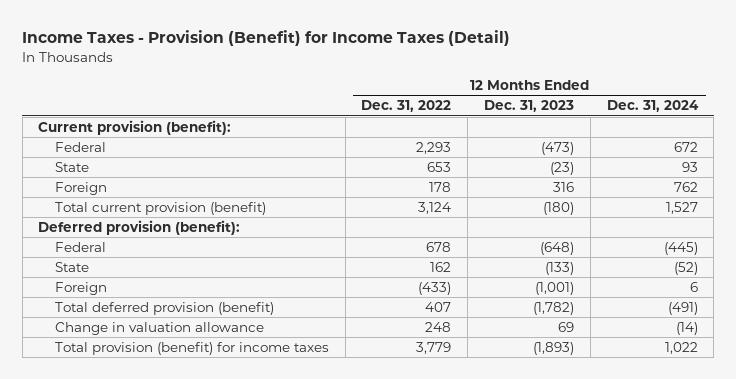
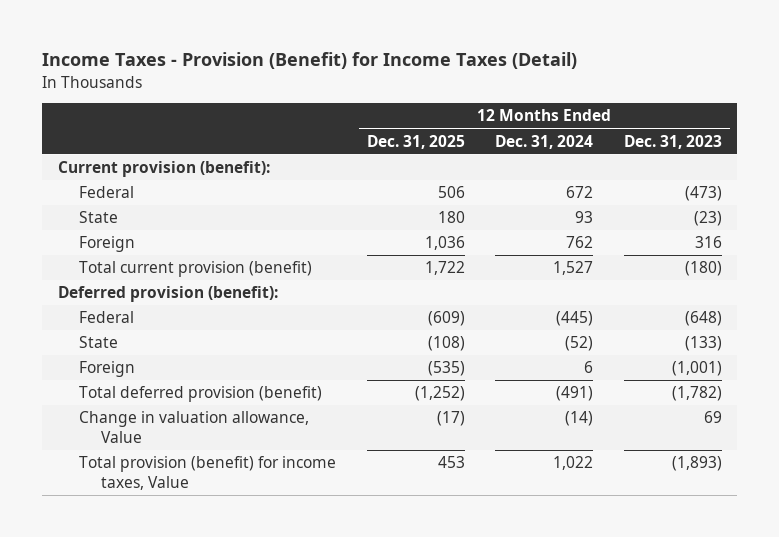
[361,100,452,113] Dec. 31, 2022 -> none
none -> [366,134,465,149] Dec. 31, 2025
[54,321,264,335] Change in valuation allowance -> [79,411,310,444] Change in valuation allowance, Value
[54,341,329,355] Total provision (benefit) for income taxes -> [79,456,337,491] Total provision (benefit) for income taxes, Value

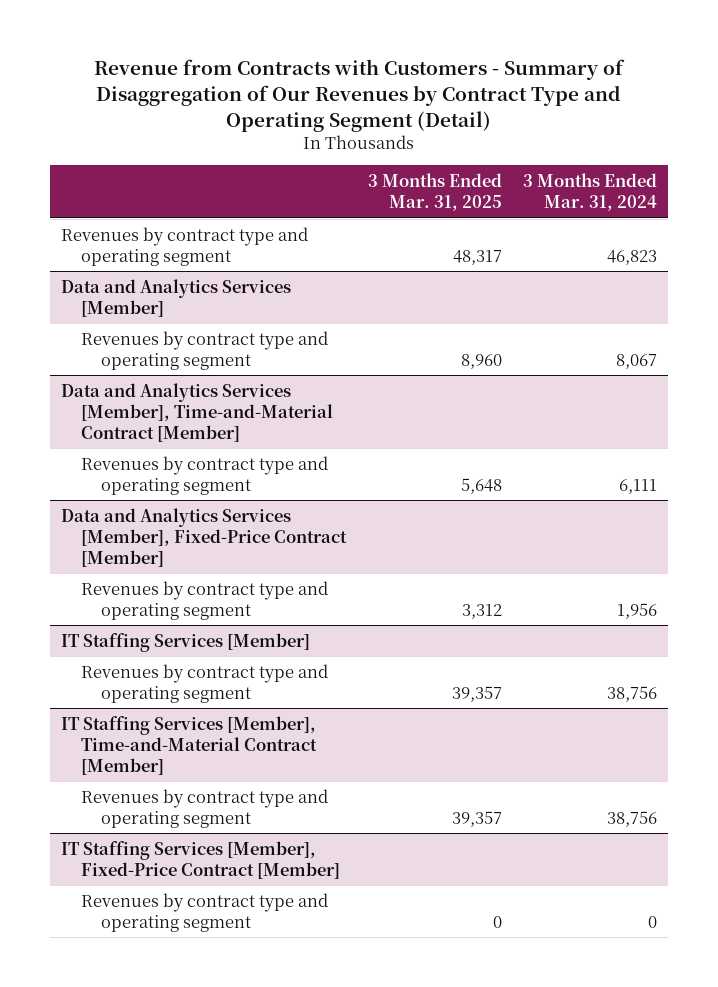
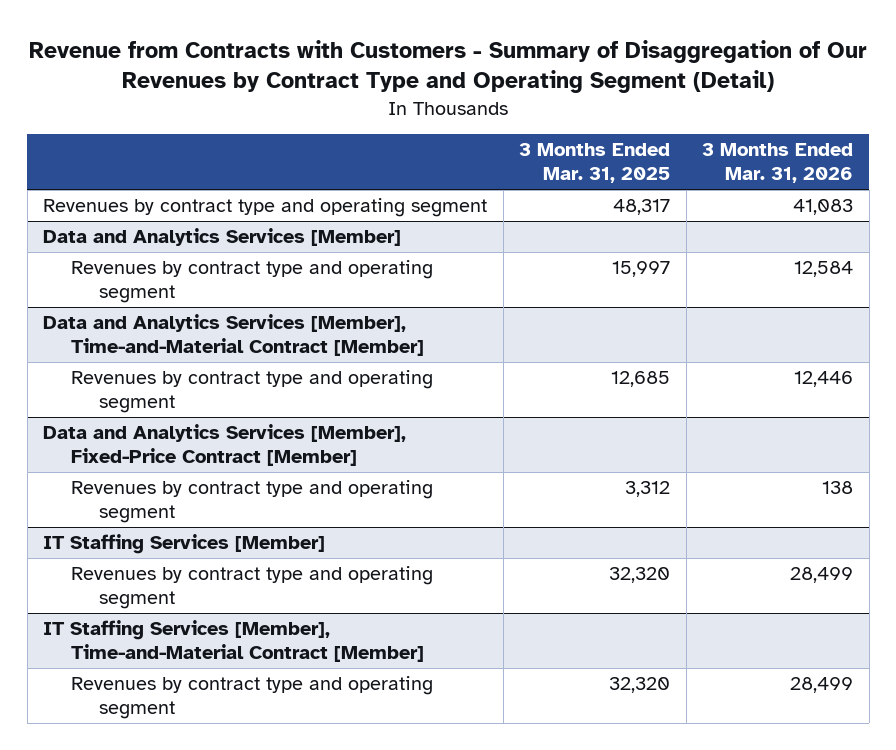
[523,173,658,212] 3 Months Ended Mar. 31, 2024 -> none
none -> [702,143,854,184] 3 Months Ended Mar. 31, 2026
[460,353,502,369] 8,960 -> [612,261,671,278] 15,997
[460,477,502,494] 5,648 -> [611,371,671,388] 12,685
[451,685,502,702] 39,357 -> [609,567,671,584] 32,320
[60,840,340,879] IT Staffing Services [Member], Fixed-Price Contract [Member] -> none
[80,892,328,932] Revenues by contract type and operating segment -> none
[451,810,502,827] 39,357 -> [609,677,671,694] 32,320

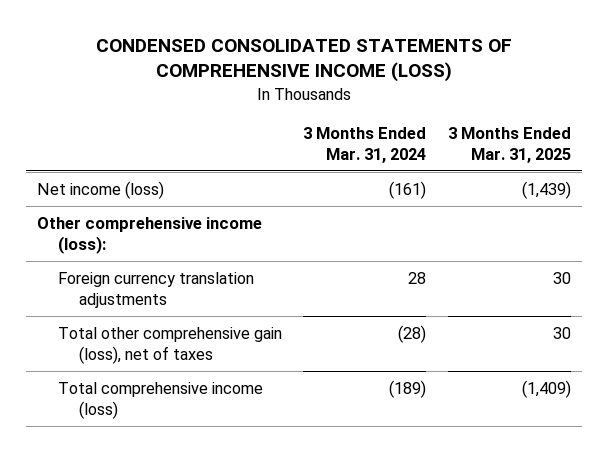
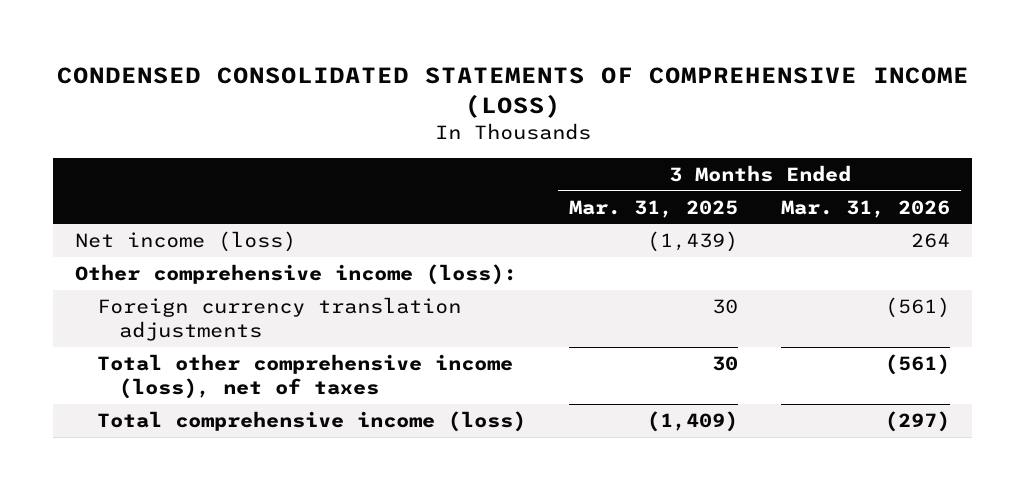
[303,126,427,163] 3 Months Ended Mar. 31, 2024 -> none
none -> [781,199,951,218] Mar. 31, 2026
[58,326,283,364] Total other comprehensive gain (loss), net of taxes -> [97,354,514,400] Total other comprehensive income (loss), net of taxes

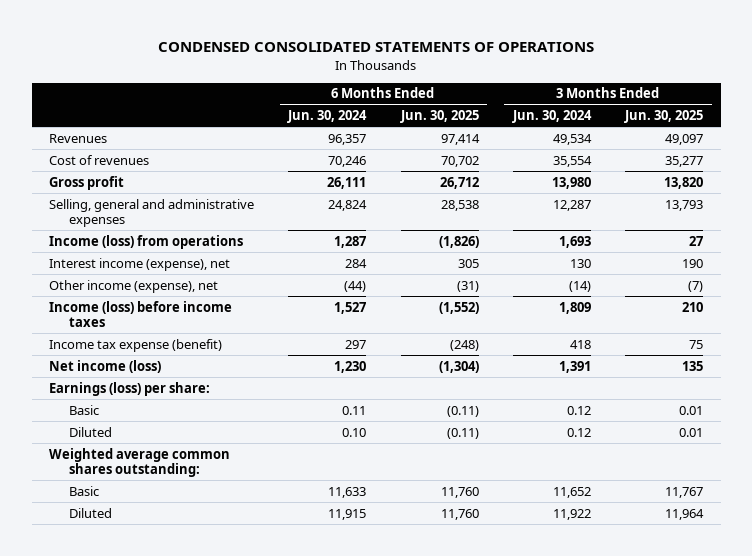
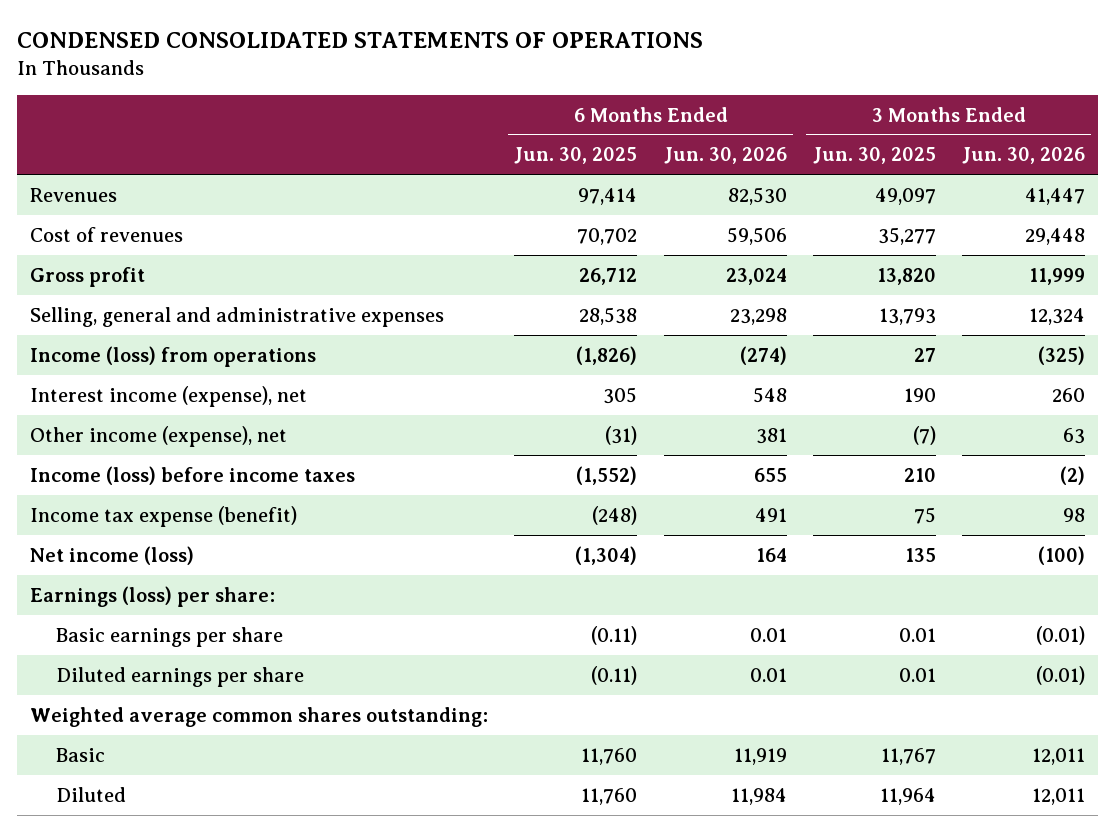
[287,110,368,124] Jun. 30, 2024 -> none
[512,110,593,124] Jun. 30, 2024 -> none
none -> [663,147,787,165] Jun. 30, 2026
none -> [961,147,1085,165] Jun. 30, 2026
[69,404,100,415] Basic -> [56,626,284,647] Basic earnings per share
[69,426,113,437] Diluted -> [56,666,305,687] Diluted earnings per share

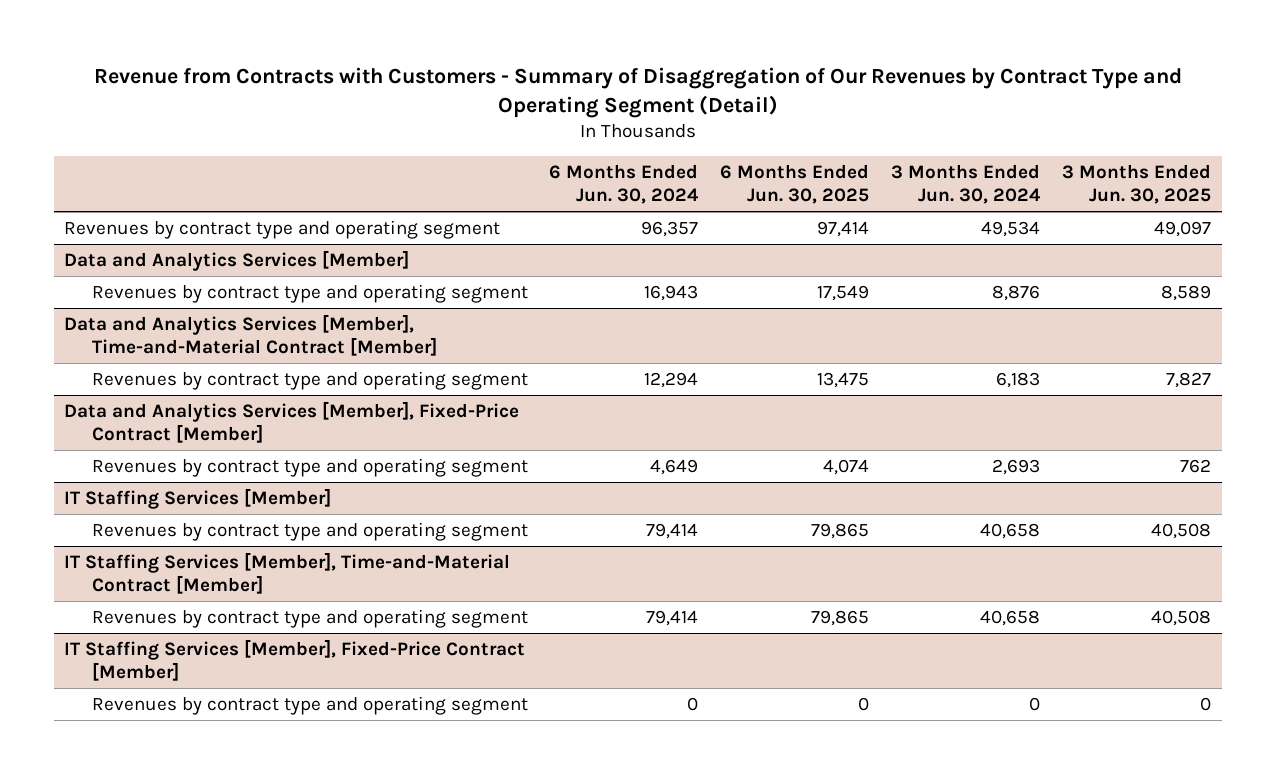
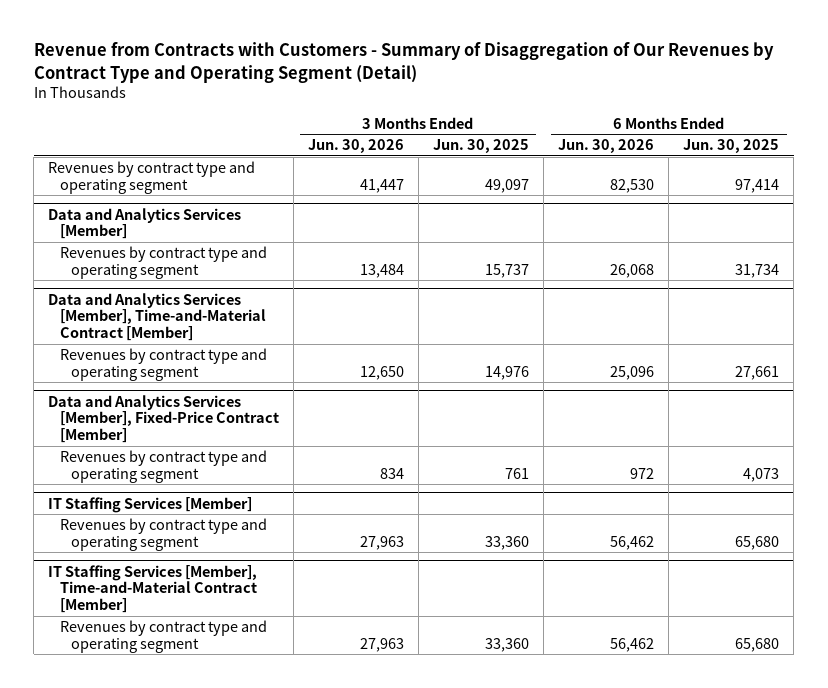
[549,164,700,204] 6 Months Ended Jun. 30, 2024 -> none
[890,164,1041,204] 3 Months Ended Jun. 30, 2024 -> none
none -> [307,139,404,154] Jun. 30, 2026
none -> [558,139,655,154] Jun. 30, 2026
[817,284,870,301] 17,549 -> [735,263,780,278] 31,734
[1160,284,1211,301] 8,589 -> [484,263,529,278] 15,737
[817,371,870,388] 13,475 -> [735,365,780,380] 27,661
[1165,371,1211,388] 7,827 -> [484,365,529,380] 14,976
[823,458,870,475] 4,074 -> [743,467,780,482] 4,073
[1179,458,1211,473] 762 -> [504,467,529,479] 761
[811,522,870,539] 79,865 -> [735,535,780,550] 65,680
[1150,522,1211,539] 40,508 -> [484,535,529,550] 33,360
[64,638,526,681] IT Staffing Services [Member], Fixed-Price Contract [Member] -> none
[91,695,528,715] Revenues by contract type and operating segment -> none
[811,609,870,626] 79,865 -> [735,637,780,652] 65,680
[1150,609,1211,626] 40,508 -> [484,637,529,652] 33,360

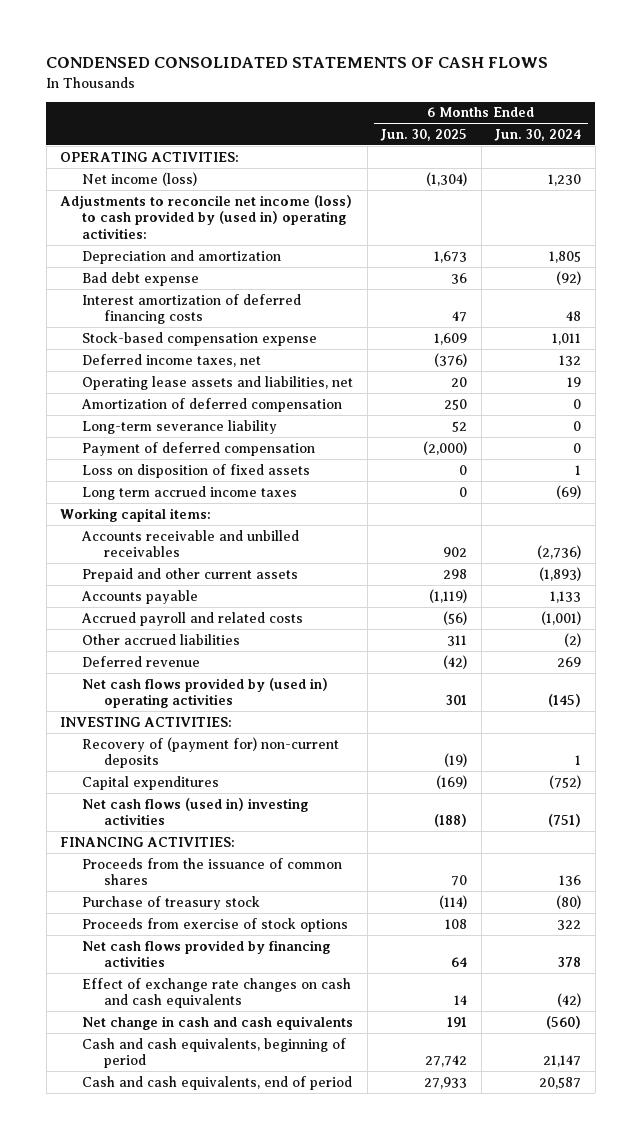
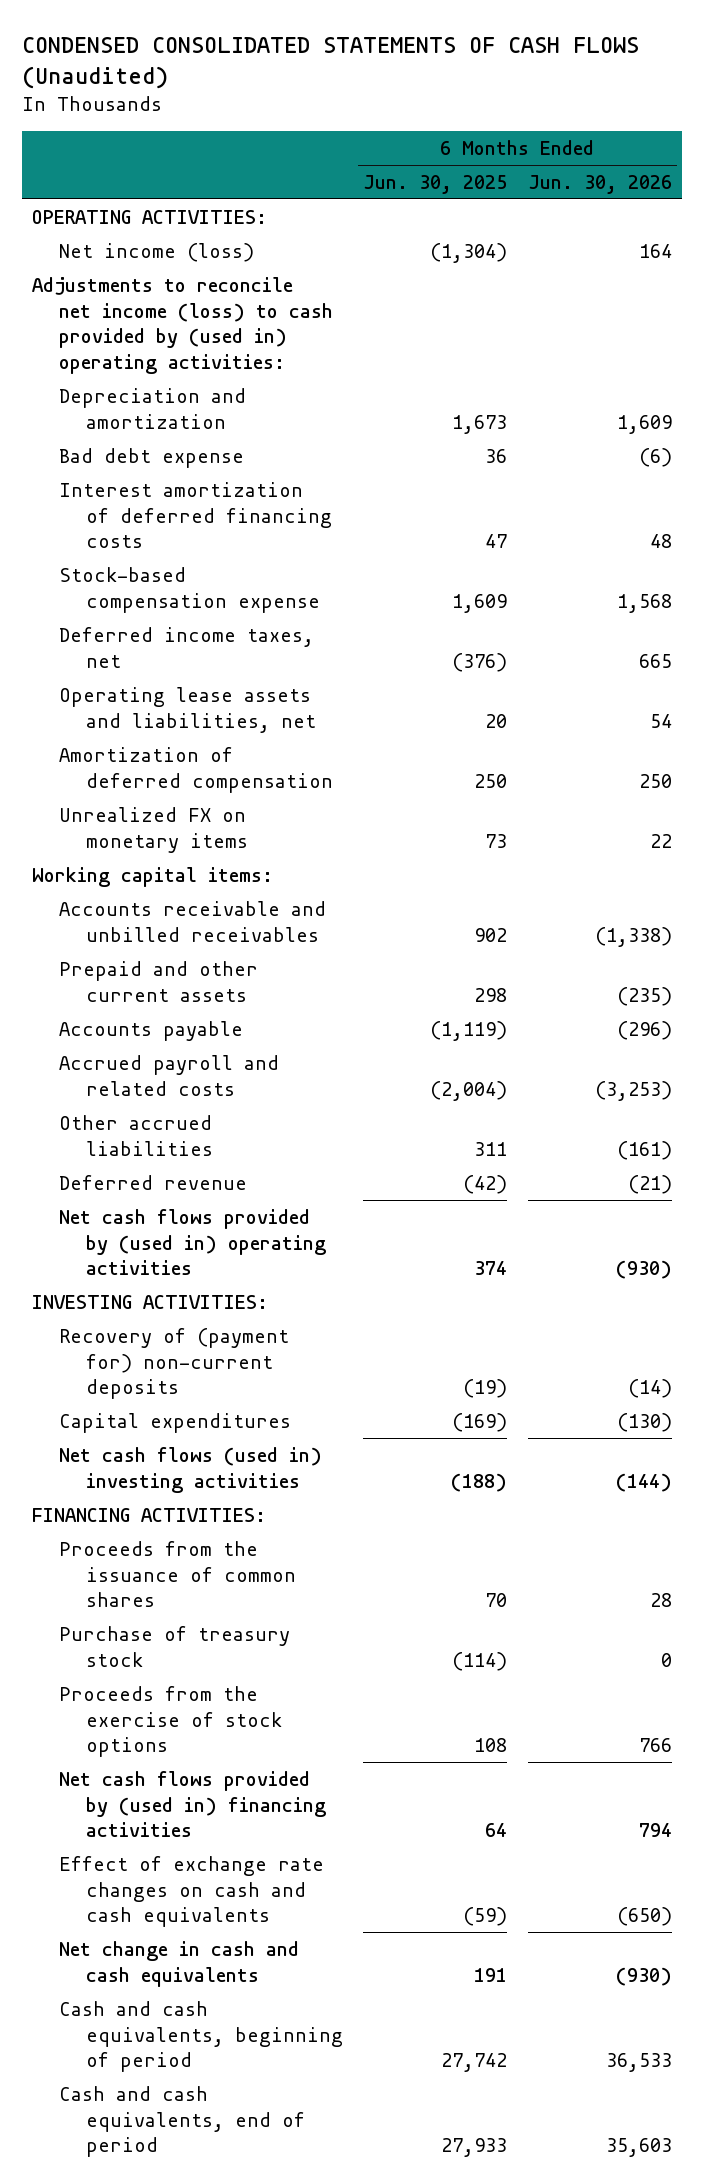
[46,57,549,69] CONDENSED CONSOLIDATED STATEMENTS OF CASH FLOWS -> [21,36,639,90] CONDENSED CONSOLIDATED STATEMENTS OF CASH FLOWS (Unaudited)
[494,128,582,141] Jun. 30, 2024 -> none
none -> [527,174,672,194] Jun. 30, 2026
[82,419,278,434] Long-term severance liability -> none
[82,441,316,456] Payment of deferred compensation -> none
[82,463,311,478] Loss on disposition of fixed assets -> none
[82,485,298,500] Long term accrued income taxes -> none
none -> [58,806,248,853] Unrealized FX on monetary items
[443,610,468,625] (56) -> [430,1080,508,1101] (2,004)
[446,695,468,706] 301 -> [474,1261,508,1276] 374
[82,917,349,932] Proceeds from exercise of stock options -> [58,1685,282,1758] Proceeds from the exercise of stock options
[82,939,331,968] Net cash flows provided by financing activities -> [58,1770,326,1838] Net cash flows provided by (used in) financing activities
[454,995,468,1006] 14 -> [463,1907,508,1927] (59)

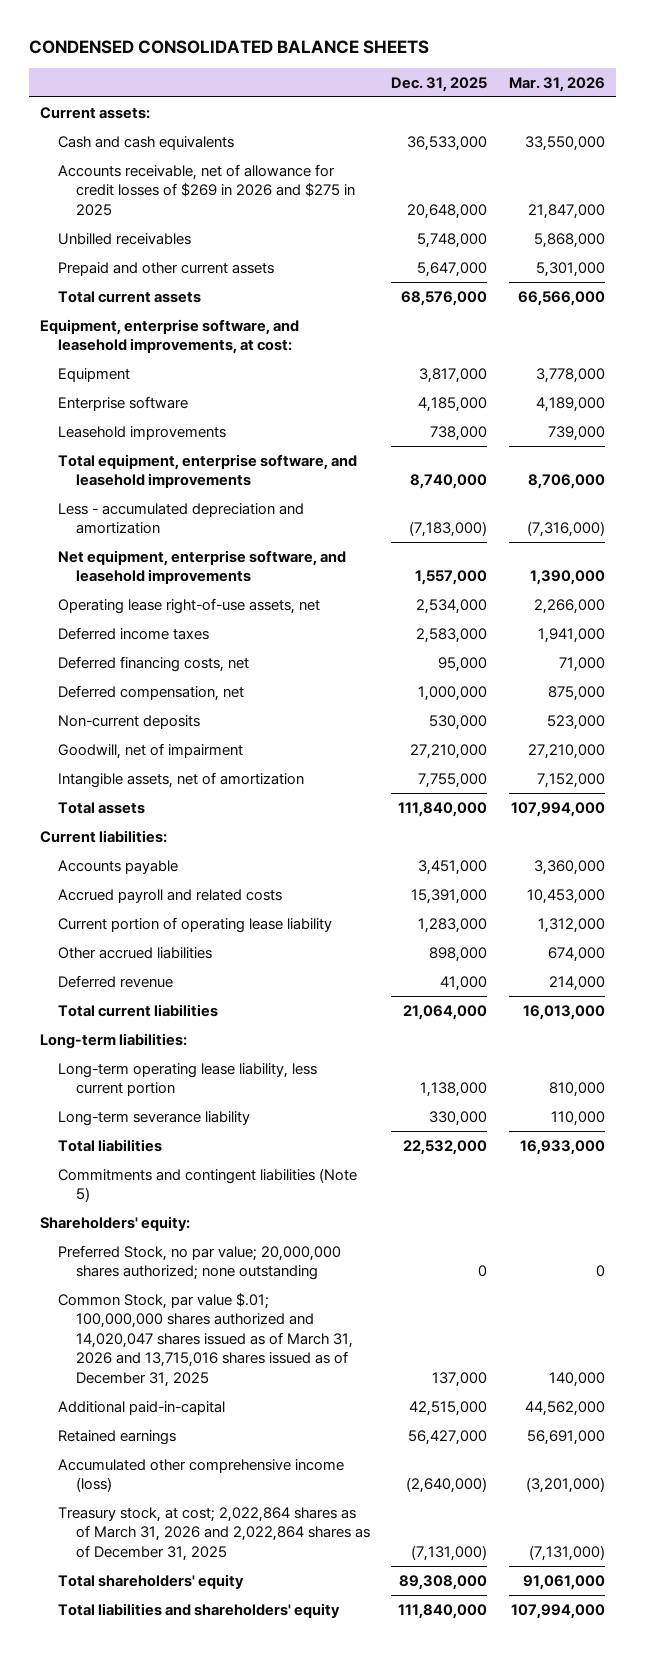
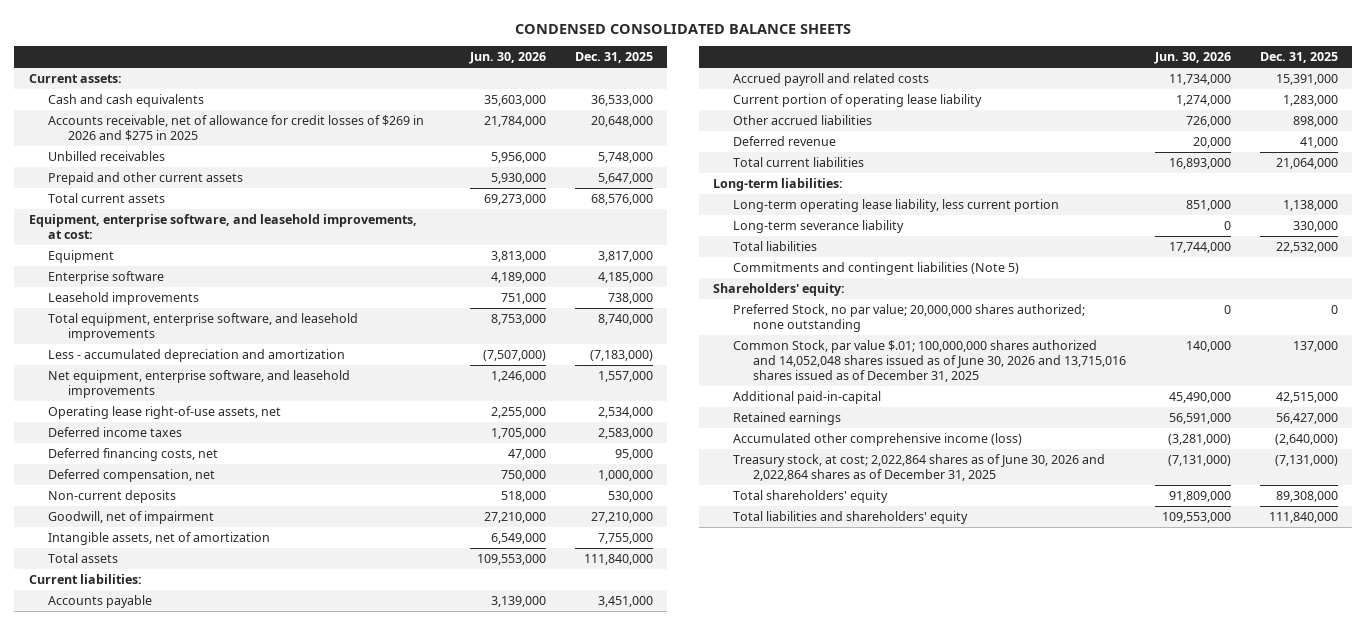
[508,76,605,92] Mar. 31, 2026 -> none
none -> [469,52,547,65] Jun. 30, 2026
[57,1292,353,1387] Common Stock, par value $.01; 100,000,000 shares authorized and 14,020,047 shares issued as of March 31, 2026 and 13,715,016 shares issued as of December 31, 2025 -> [733,340,1126,383] Common Stock, par value $.01; 100,000,000 shares authorized and 14,052,048 shares issued as of June 30, 2026 and 13,715,016 shares issued as of December 31, 2025
[57,1506,370,1561] Treasury stock, at cost; 2,022,864 shares as of March 31, 2026 and 2,022,864 shares as of December 31, 2025 -> [733,454,1106,482] Treasury stock, at cost; 2,022,864 shares as of June 30, 2026 and 2,022,864 shares as of December 31, 2025

